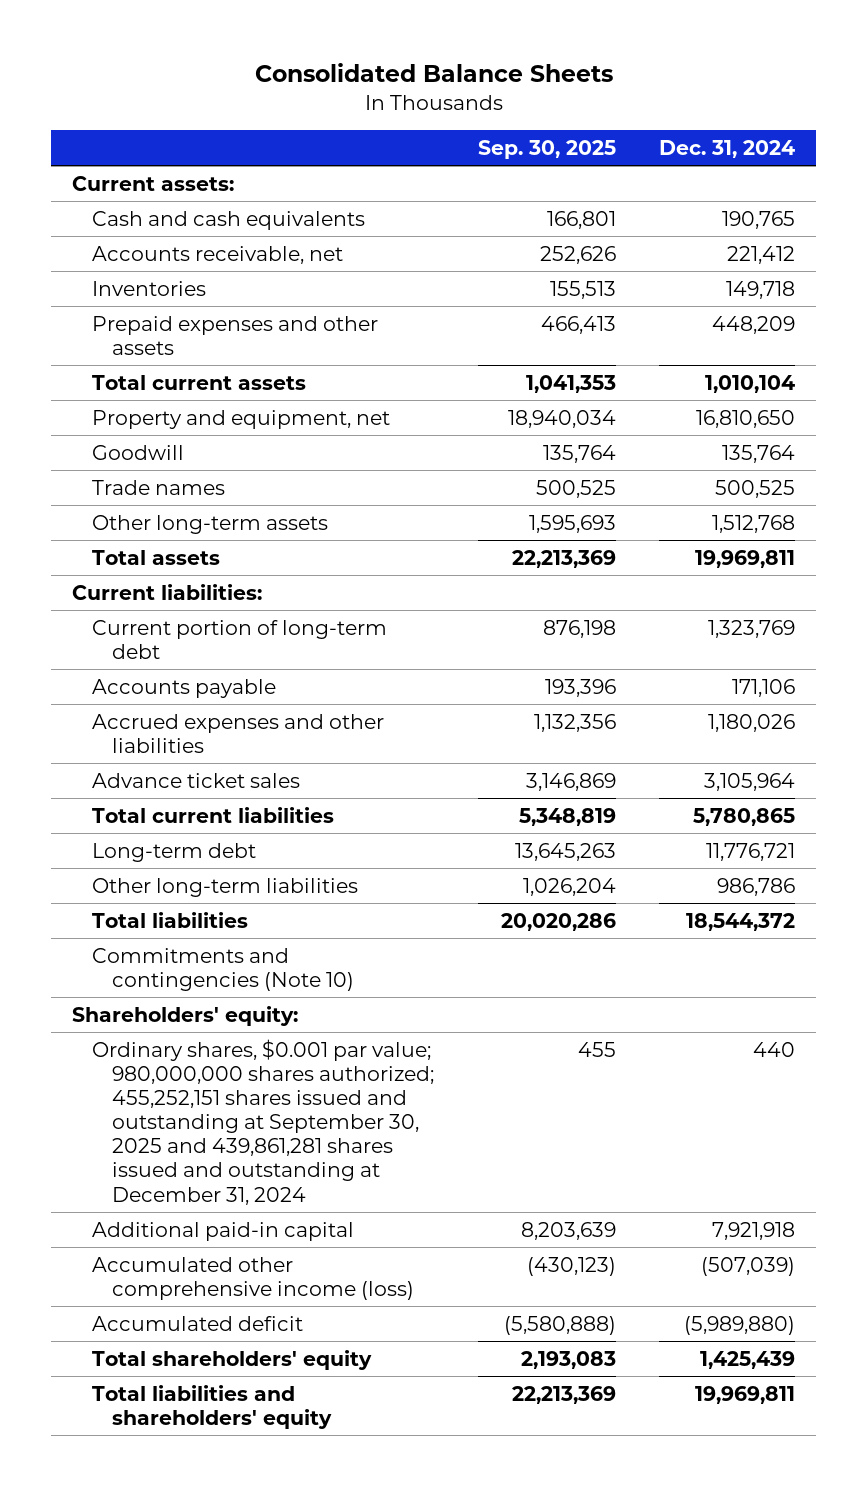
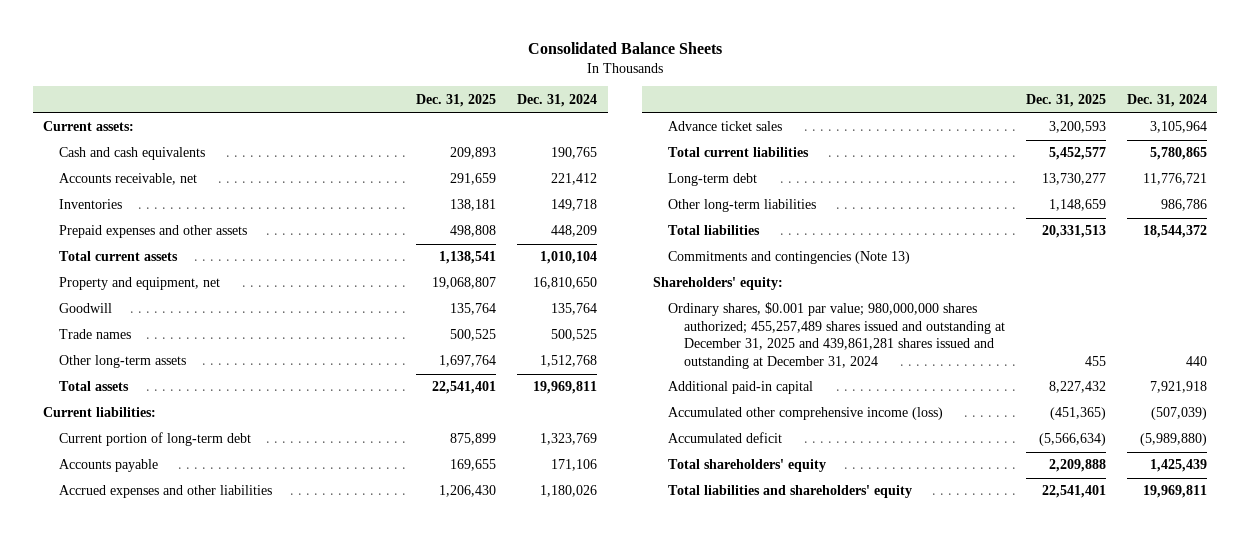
[477,139,616,159] Sep. 30, 2025 -> none
none -> [416,93,497,107] Dec. 31, 2025
[92,947,355,991] Commitments and contingencies (Note 10) -> [668,251,911,265] Commitments and contingencies (Note 13)
[92,1038,435,1205] Ordinary shares, $0.001 par value; 980,000,000 shares authorized; 455,252,151 shares issued and outstanding at September 30, 2025 and 439,861,281 shares issued and outstanding at December 31, 2024 -> [668,302,1006,369] Ordinary shares, $0.001 par value; 980,000,000 shares authorized; 455,257,489 shares issued and outstanding at December 31, 2025 and 439,861,281 shares issued and outstanding at December 31, 2024

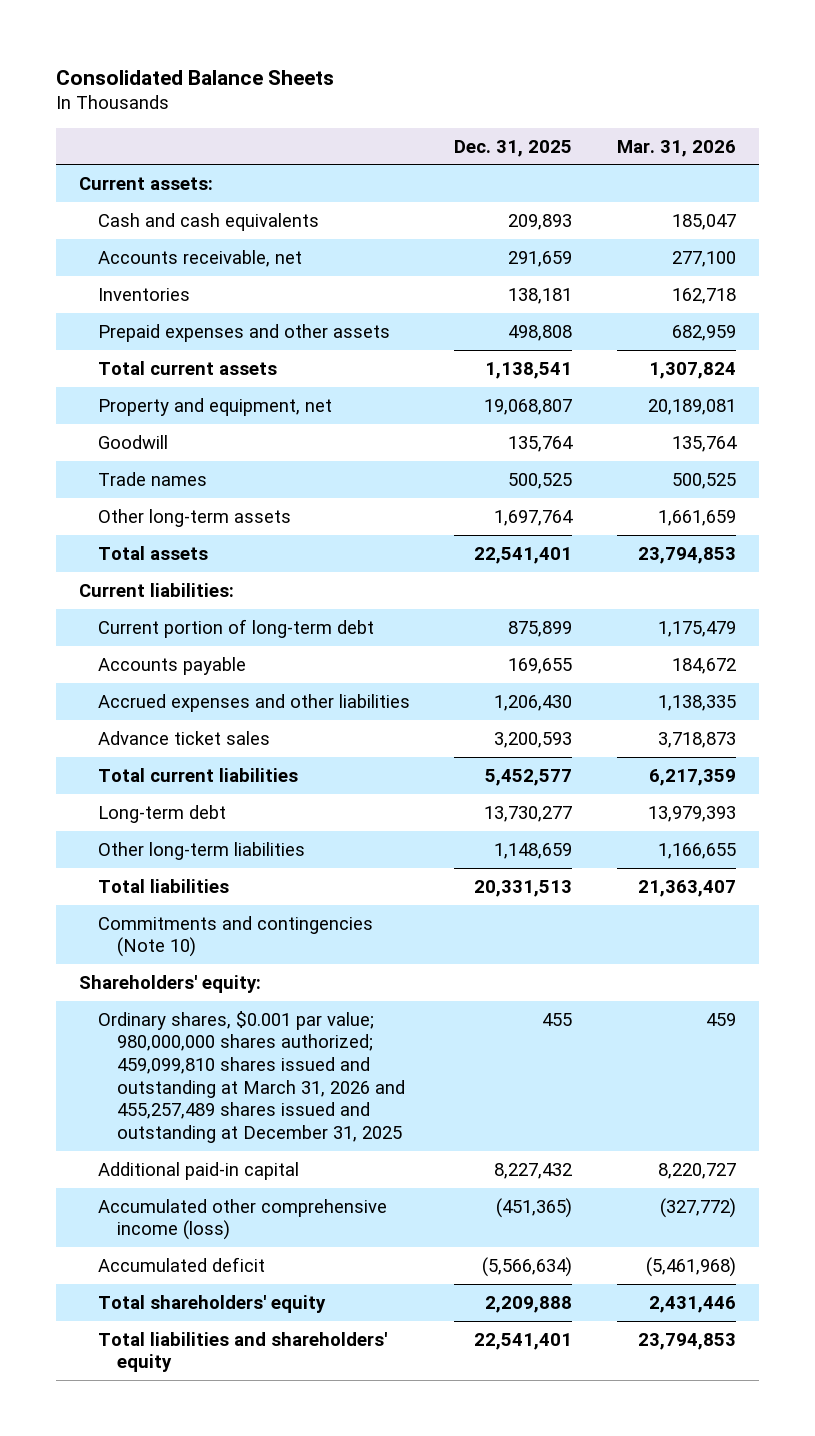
[517,93,598,107] Dec. 31, 2024 -> none
none -> [617,139,737,157] Mar. 31, 2026
[668,251,911,265] Commitments and contingencies (Note 13) -> [97,915,373,958] Commitments and contingencies (Note 10)
[668,302,1006,369] Ordinary shares, $0.001 par value; 980,000,000 shares authorized; 455,257,489 shares issued and outstanding at December 31, 2025 and 439,861,281 shares issued and outstanding at December 31, 2024 -> [97,1010,405,1143] Ordinary shares, $0.001 par value; 980,000,000 shares authorized; 459,099,810 shares issued and outstanding at March 31, 2026 and 455,257,489 shares issued and outstanding at December 31, 2025

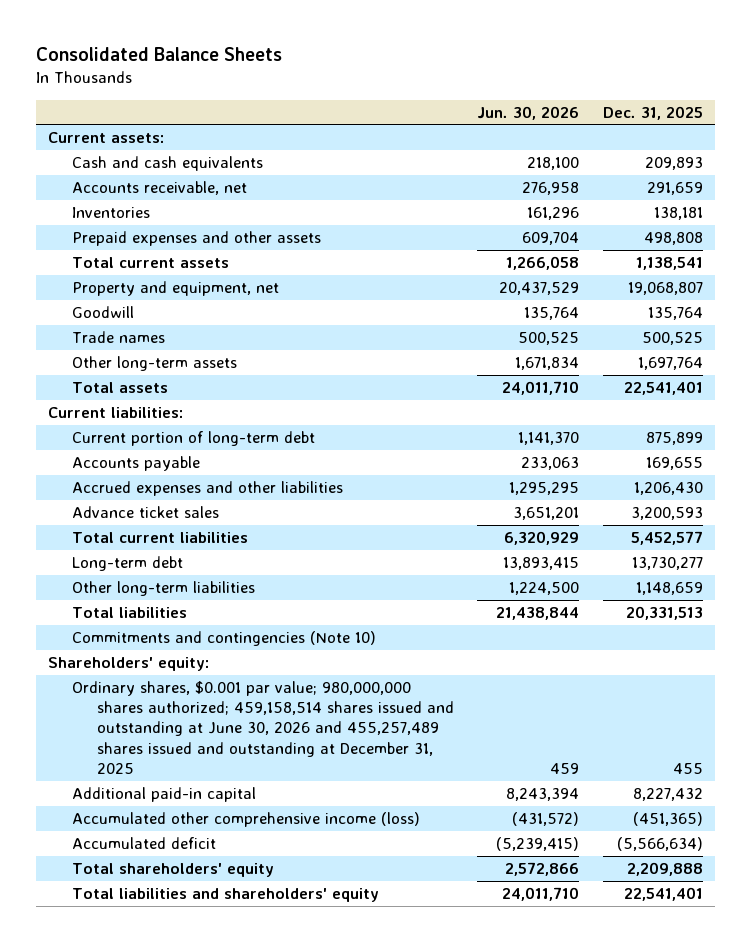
[617,139,737,157] Mar. 31, 2026 -> none
none -> [477,105,580,120] Jun. 30, 2026
[97,1010,405,1143] Ordinary shares, $0.001 par value; 980,000,000 shares authorized; 459,099,810 shares issued and outstanding at March 31, 2026 and 455,257,489 shares issued and outstanding at December 31, 2025 -> [72,680,454,775] Ordinary shares, $0.001 par value; 980,000,000 shares authorized; 459,158,514 shares issued and outstanding at June 30, 2026 and 455,257,489 shares issued and outstanding at December 31, 2025

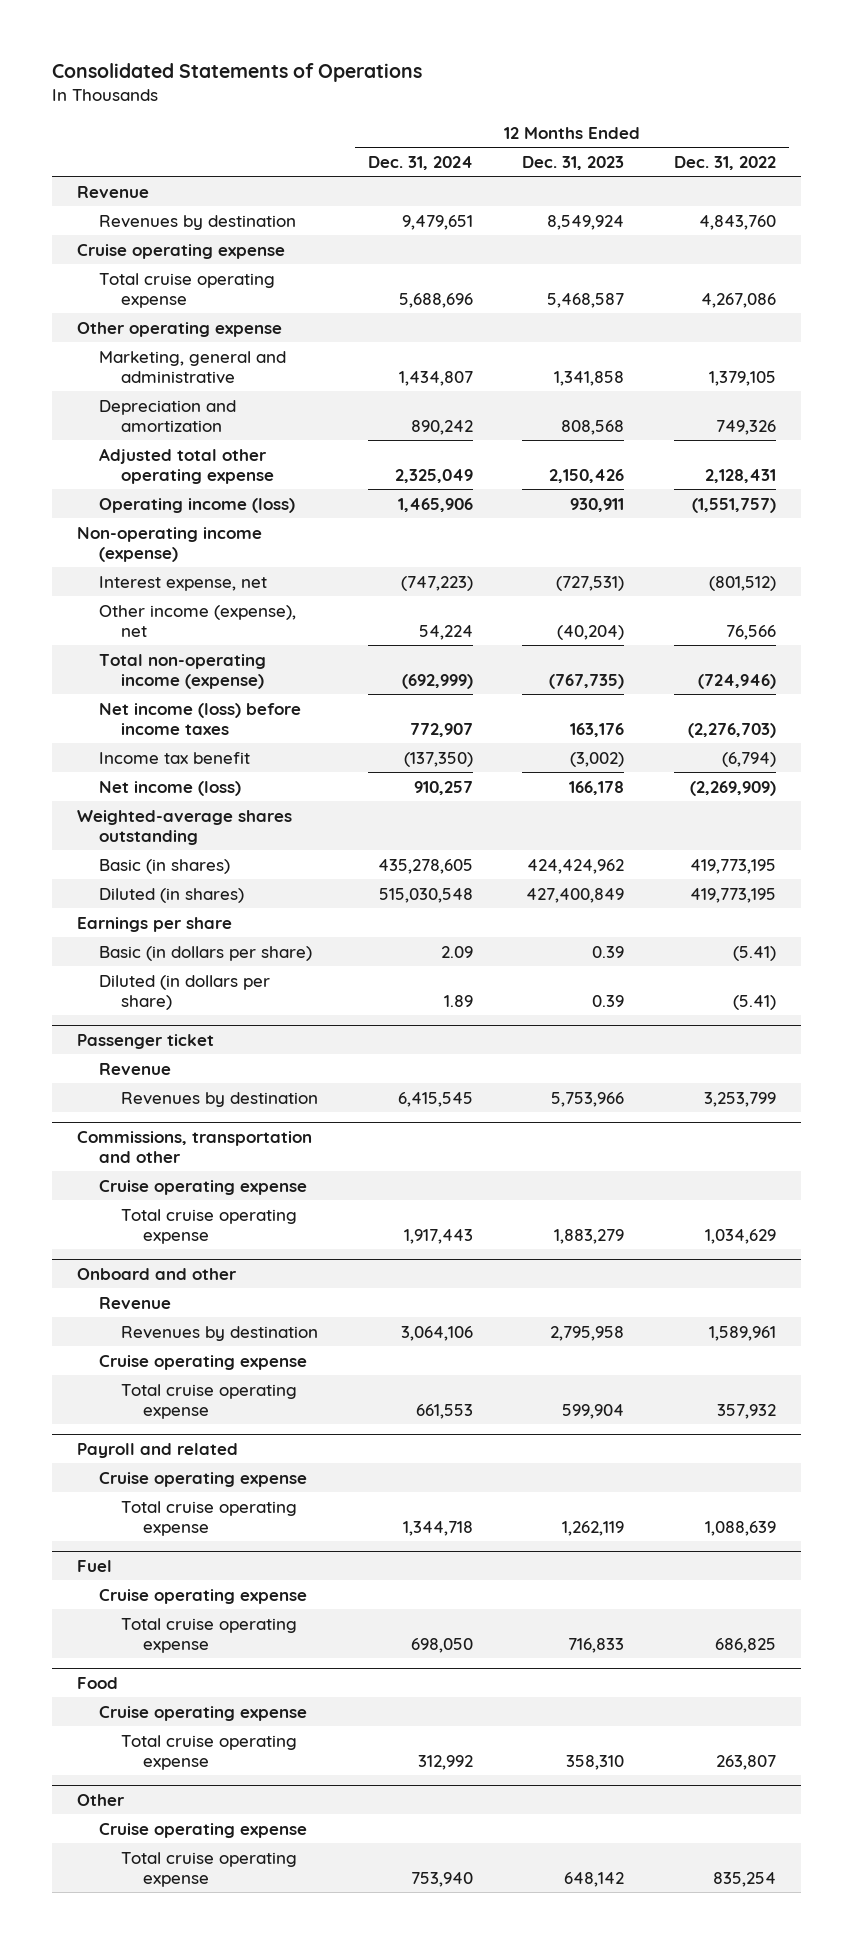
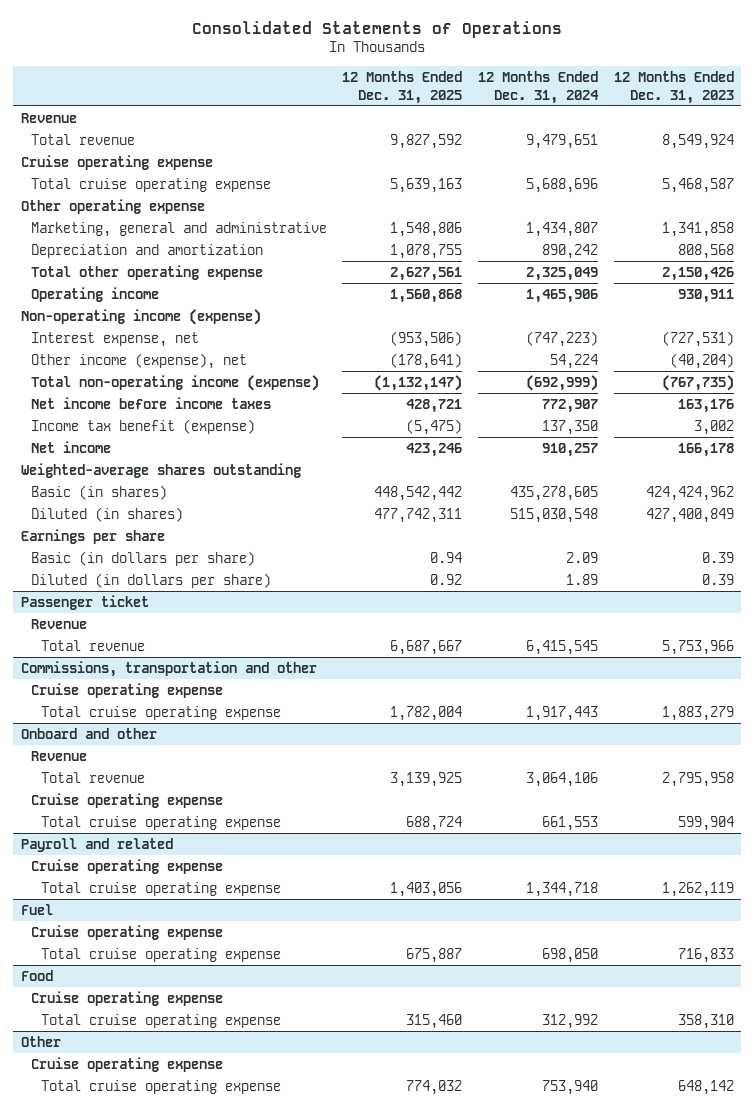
[674,155,777,170] Dec. 31, 2022 -> none
none -> [342,70,463,104] 12 Months Ended Dec. 31, 2025
[98,214,296,230] Revenues by destination -> [30,133,135,145] Total revenue
[98,447,274,484] Adjusted total other operating expense -> [30,264,263,280] Total other operating expense
[98,497,295,513] Operating income (loss) -> [30,286,159,302] Operating income
[98,702,301,735] Net income (loss) before income taxes -> [30,396,271,409] Net income before income taxes
[98,751,250,764] Income tax benefit -> [30,418,255,434] Income tax benefit (expense)
[403,751,473,767] (137,350) -> [542,419,599,435] 137,350
[570,751,625,767] (3,002) -> [693,419,734,435] 3,002
[98,780,241,796] Net income (loss) -> [30,440,111,453] Net income
[120,1091,318,1107] Revenues by destination -> [41,639,146,651] Total revenue
[120,1325,318,1341] Revenues by destination -> [41,771,146,783] Total revenue

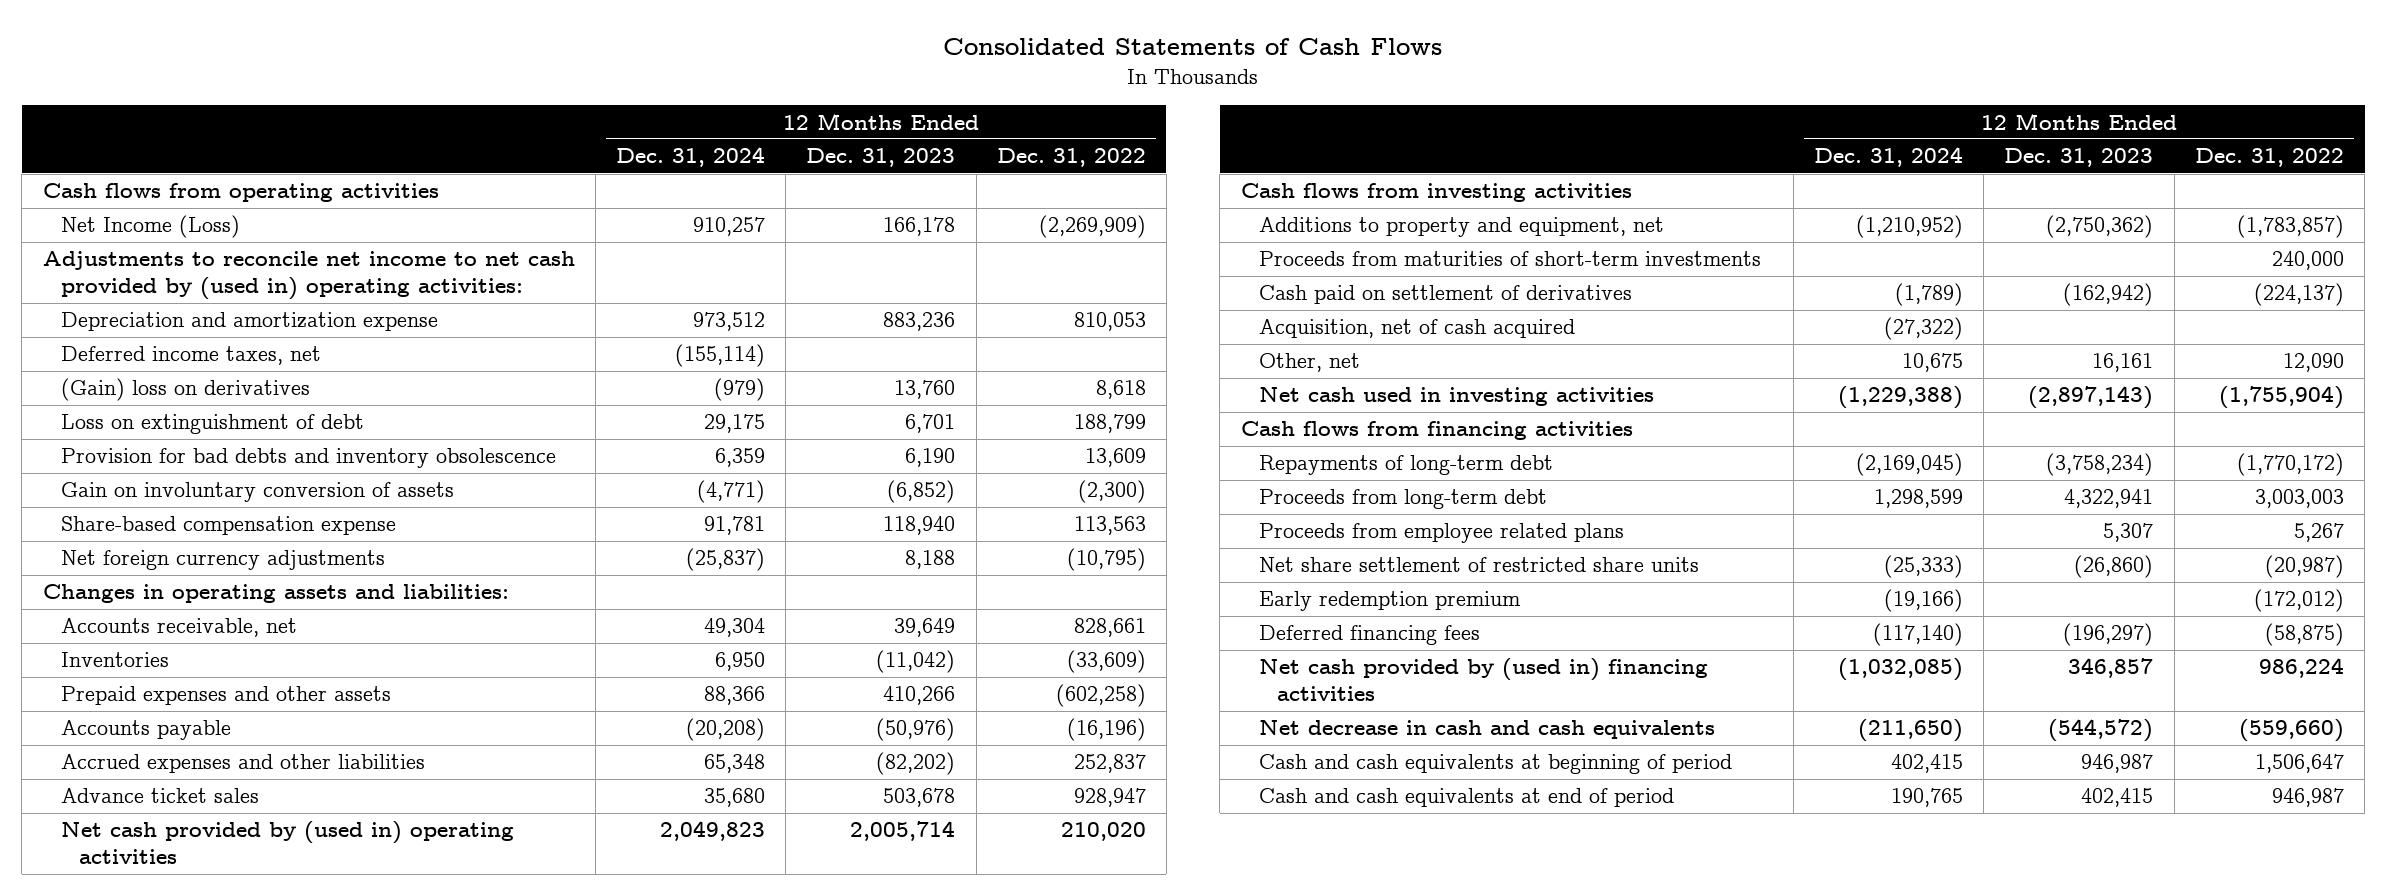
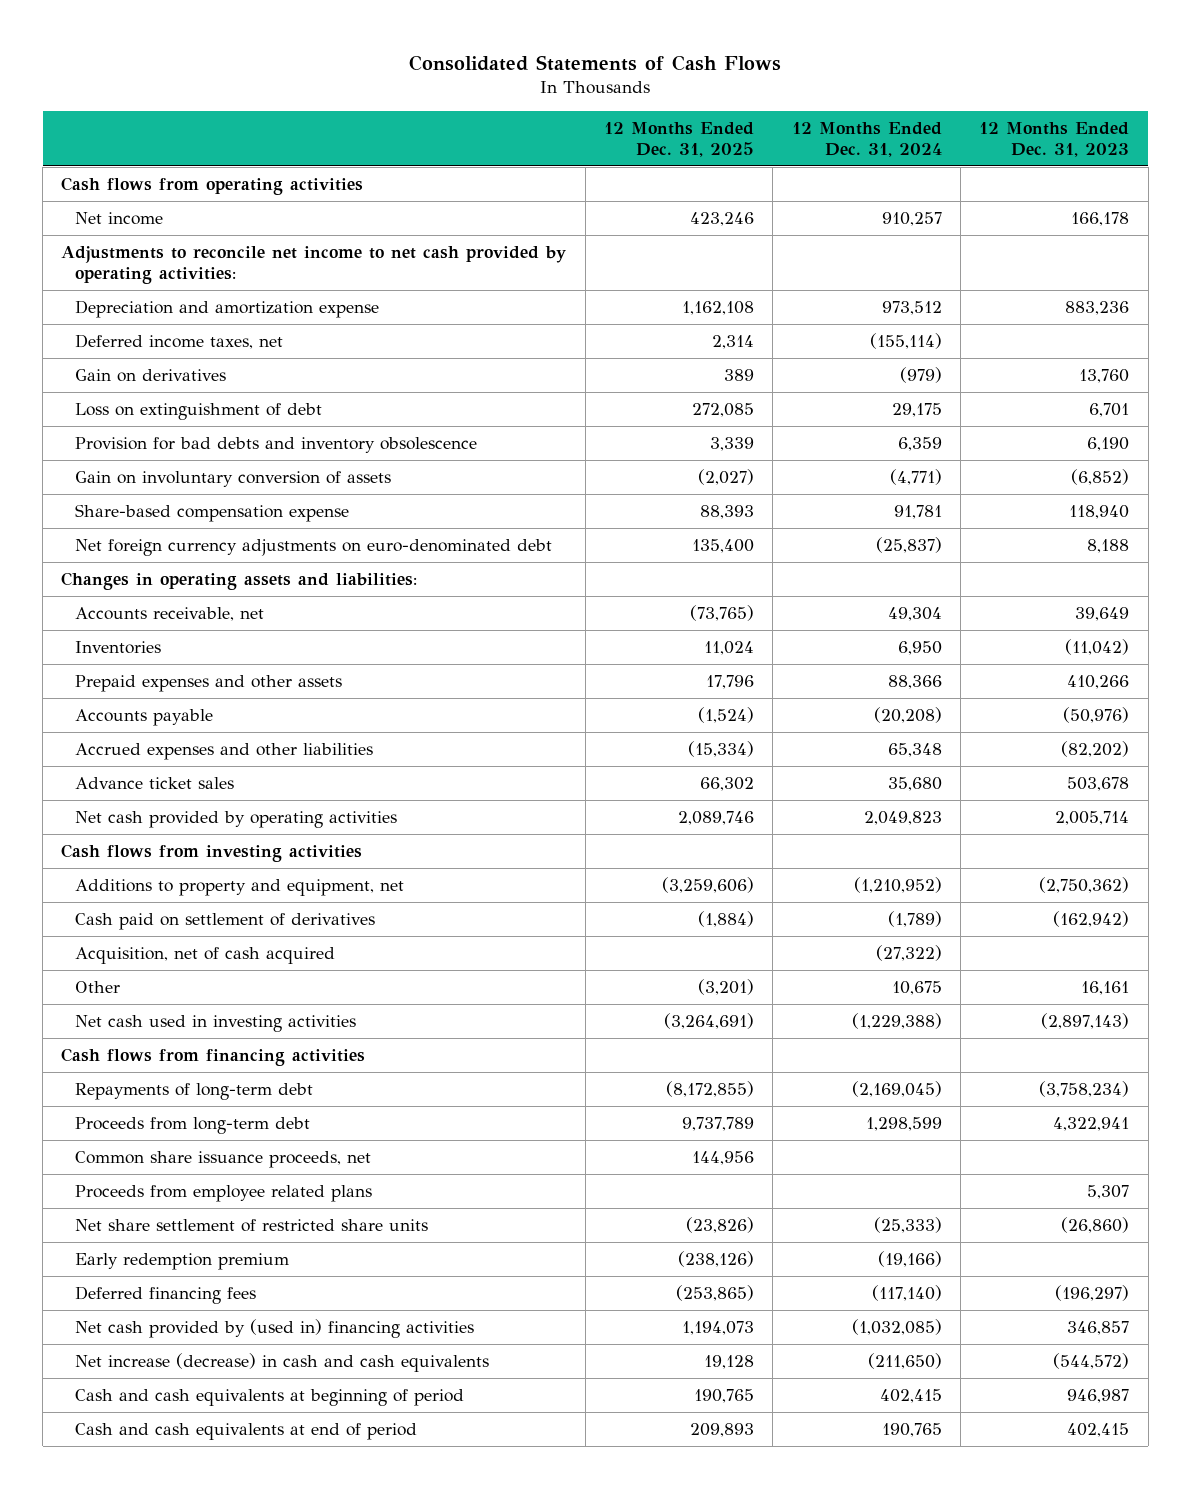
[996,148,1146,168] Dec. 31, 2022 -> none
none -> [604,122,755,157] 12 Months Ended Dec. 31, 2025
[60,215,240,239] Net Income (Loss) -> [75,212,164,226] Net income
[42,251,575,301] Adjustments to reconcile net income to net cash provided by (used in) operating activities: -> [61,246,567,284] Adjustments to reconcile net income to net cash provided by operating activities:
[60,378,310,402] (Gain) loss on derivatives -> [75,369,227,383] Gain on derivatives
[60,550,385,571] Net foreign currency adjustments -> [75,539,553,557] Net foreign currency adjustments on euro-denominated debt
[60,821,514,865] Net cash provided by (used in) operating activities -> [75,811,398,829] Net cash provided by operating activities
[1258,251,1761,267] Proceeds from maturities of short-term investments -> none
[1258,353,1360,373] Other, net -> [75,981,121,994] Other
none -> [75,1151,372,1169] Common share issuance proceeds, net
[1258,720,1715,740] Net decrease in cash and cash equivalents -> [75,1353,490,1373] Net increase (decrease) in cash and cash equivalents

